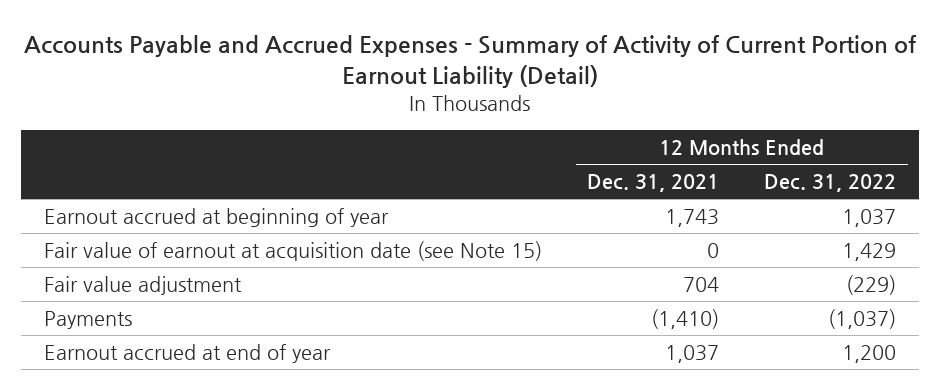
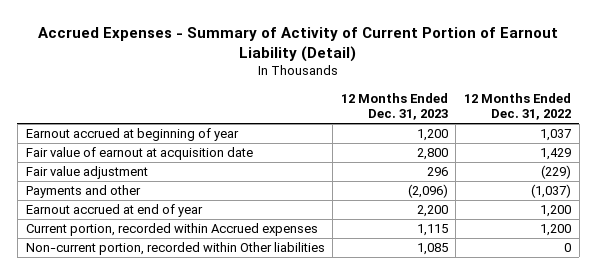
[24,34,918,89] Accounts Payable and Accrued Expenses - Summary of Activity of Current Portion of Earnout Liability (Detail) -> [38,26,559,62] Accrued Expenses - Summary of Activity of Current Portion of Earnout Liability (Detail)
[587,174,720,193] Dec. 31, 2021 -> none
none -> [340,92,448,121] 12 Months Ended Dec. 31, 2023
[43,240,542,261] Fair value of earnout at acquisition date (see Note 15) -> [25,147,253,161] Fair value of earnout at acquisition date
[43,310,132,329] Payments -> [25,185,141,199] Payments and other
none -> [25,223,318,237] Current portion, recorded within Accrued expenses
none -> [25,242,325,256] Non-current portion, recorded within Other liabilities

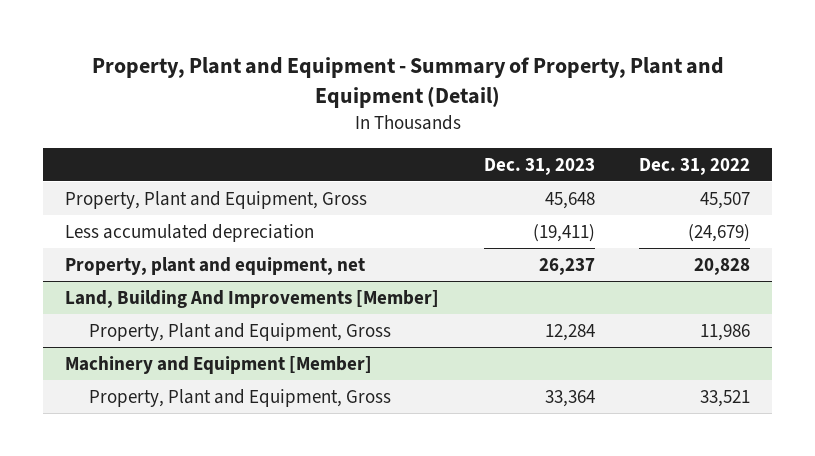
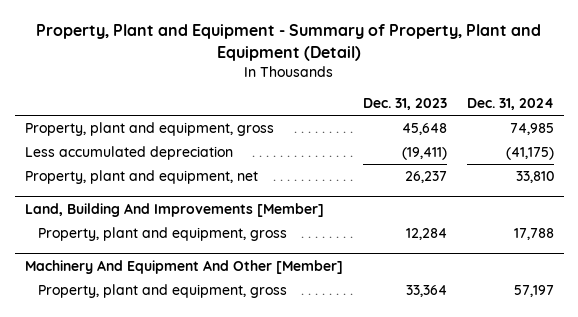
[639,157,751,175] Dec. 31, 2022 -> none
none -> [466,98,554,111] Dec. 31, 2024
[65,190,368,209] Property, Plant and Equipment, Gross -> [24,122,274,137] Property, plant and equipment, gross
[88,322,391,341] Property, Plant and Equipment, Gross -> [37,227,287,242] Property, plant and equipment, gross
[65,355,373,374] Machinery and Equipment [Member] -> [24,259,343,274] Machinery And Equipment And Other [Member]
[88,388,391,407] Property, Plant and Equipment, Gross -> [37,284,287,299] Property, plant and equipment, gross

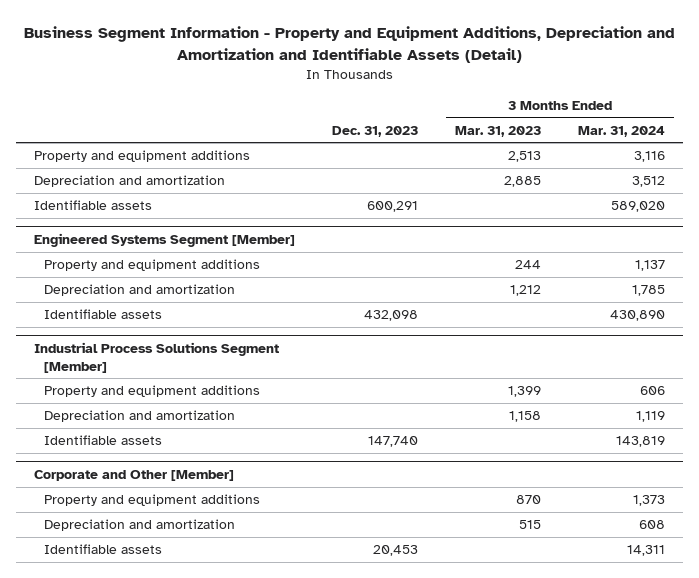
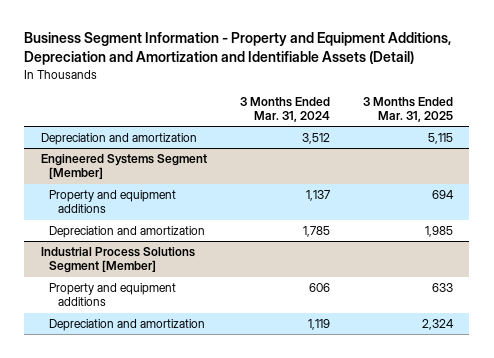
[332,125,419,137] Dec. 31, 2023 -> none
[454,125,541,137] Mar. 31, 2023 -> none
none -> [362,96,453,123] 3 Months Ended Mar. 31, 2025
[34,150,251,163] Property and equipment additions -> none
[34,200,153,211] Identifiable assets -> none
[44,309,163,320] Identifiable assets -> none
[44,435,163,446] Identifiable assets -> none
[34,470,235,482] Corporate and Other [Member] -> none
[44,494,261,507] Property and equipment additions -> none
[44,519,236,532] Depreciation and amortization -> none
[44,544,163,555] Identifiable assets -> none

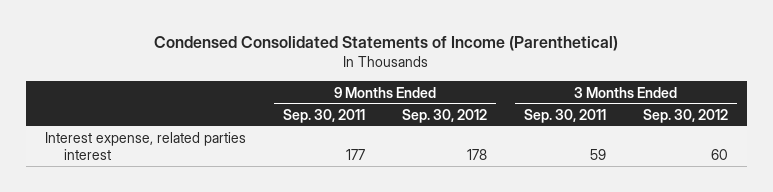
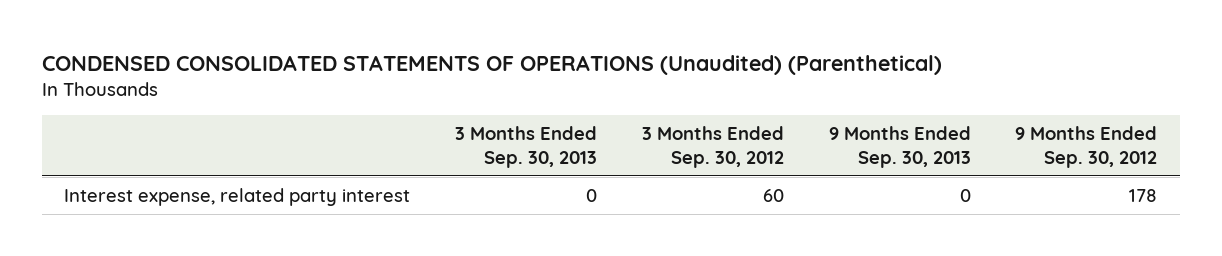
[154,36,619,52] Condensed Consolidated Statements of Income (Parenthetical) -> [41,54,942,75] CONDENSED CONSOLIDATED STATEMENTS OF OPERATIONS (Unaudited) (Parenthetical)
[282,108,365,123] Sep. 30, 2011 -> none
[524,108,607,123] Sep. 30, 2011 -> none
none -> [455,126,598,168] 3 Months Ended Sep. 30, 2013
none -> [828,126,971,168] 9 Months Ended Sep. 30, 2013
[44,132,246,161] Interest expense, related parties interest -> [64,188,411,207] Interest expense, related party interest

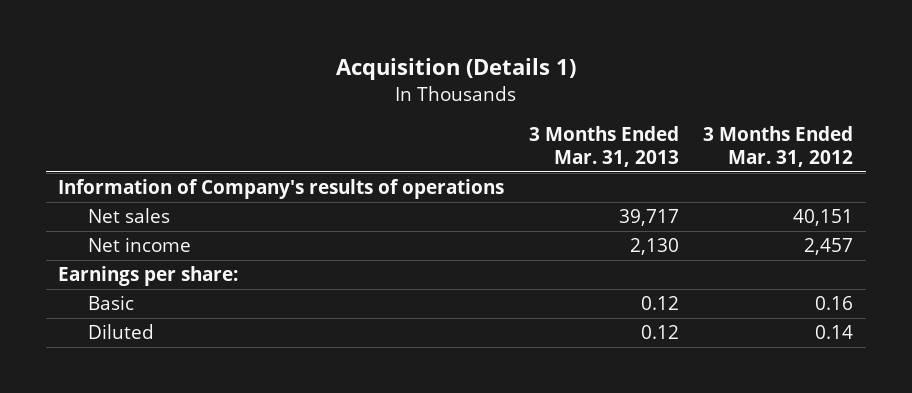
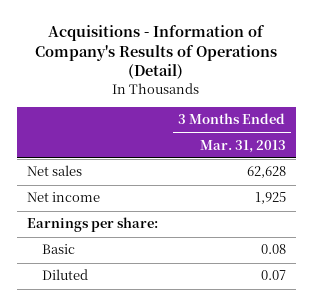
[335,58,576,81] Acquisition (Details 1) -> [35,24,278,80] Acquisitions - Information of Company's Results of Operations (Detail)
[703,126,854,168] 3 Months Ended Mar. 31, 2012 -> none
[58,179,505,200] Information of Company's results of operations -> none
[618,209,679,227] 39,717 -> [246,166,286,179] 62,628
[629,238,679,256] 2,130 -> [254,192,286,205] 1,925
[640,296,679,311] 0.12 -> [260,244,286,255] 0.08
[640,325,679,340] 0.12 -> [260,270,286,281] 0.07

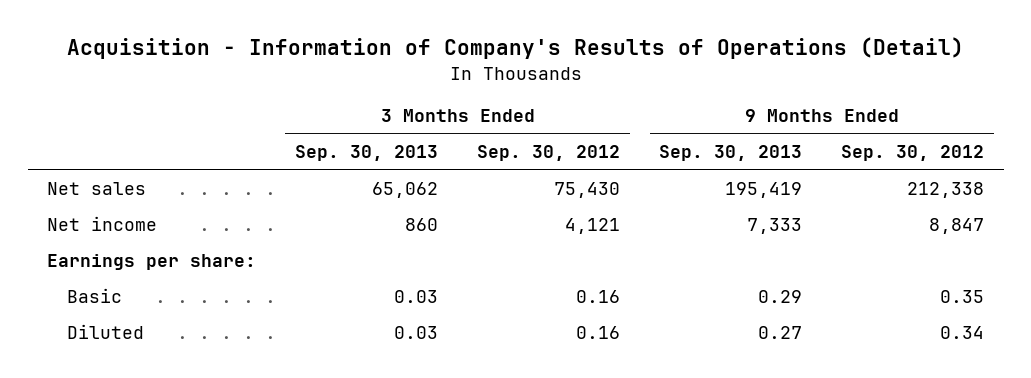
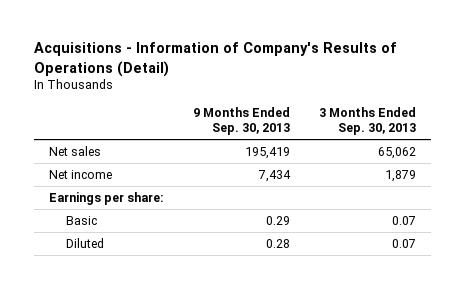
[66,37,964,60] Acquisition - Information of Company's Results of Operations (Detail) -> [34,42,398,77] Acquisitions - Information of Company's Results of Operations (Detail)
[477,144,621,161] Sep. 30, 2012 -> none
[841,144,985,161] Sep. 30, 2012 -> none
[405,217,439,231] 860 -> [385,169,417,182] 1,879
[747,217,803,234] 7,333 -> [257,169,291,182] 7,434
[394,289,439,303] 0.03 -> [392,215,417,225] 0.07
[394,325,439,339] 0.03 -> [392,238,417,248] 0.07
[758,325,803,339] 0.27 -> [265,238,290,248] 0.28

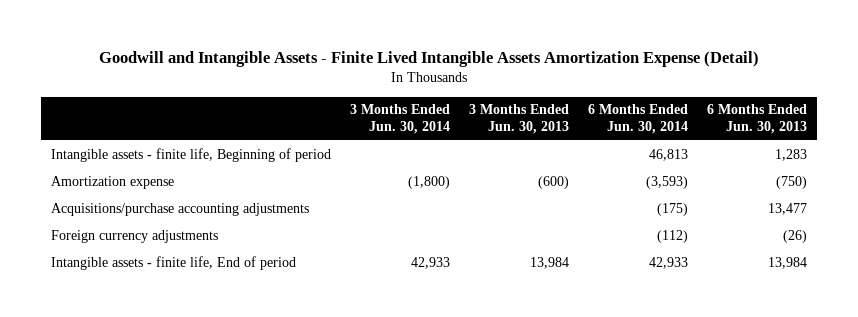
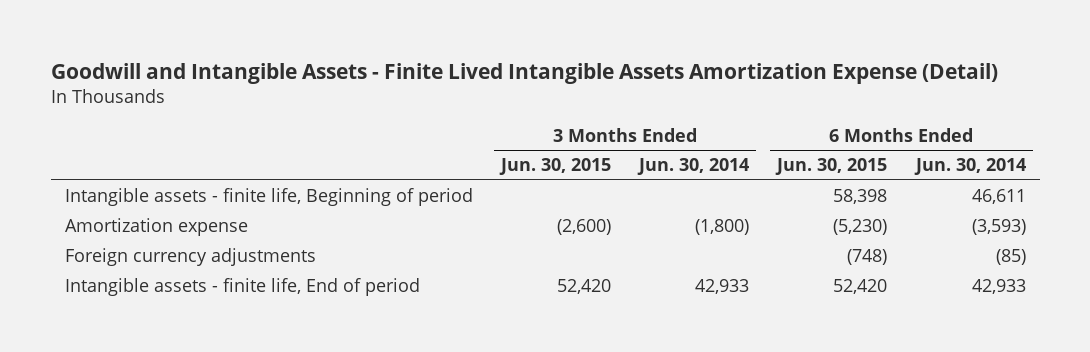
[468,104,569,135] 3 Months Ended Jun. 30, 2013 -> none
[707,104,808,135] 6 Months Ended Jun. 30, 2013 -> none
none -> [499,158,612,176] Jun. 30, 2015
none -> [775,158,888,176] Jun. 30, 2015
[648,148,688,161] 46,813 -> [971,189,1026,205] 46,611
[50,202,309,216] Acquisitions/purchase accounting adjustments -> none
[656,229,688,243] (112) -> [995,249,1026,266] (85)

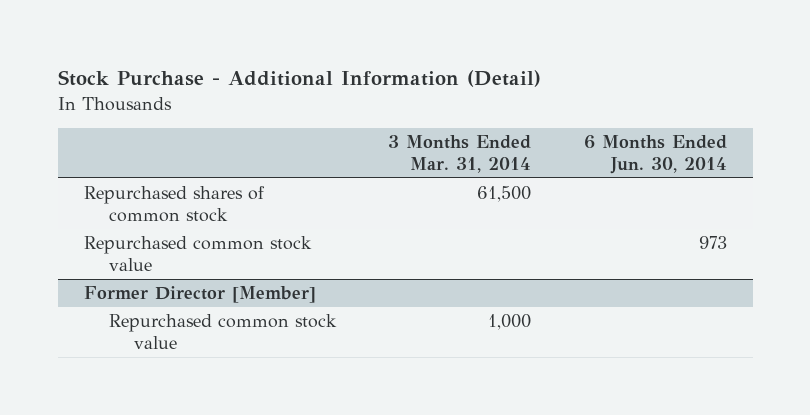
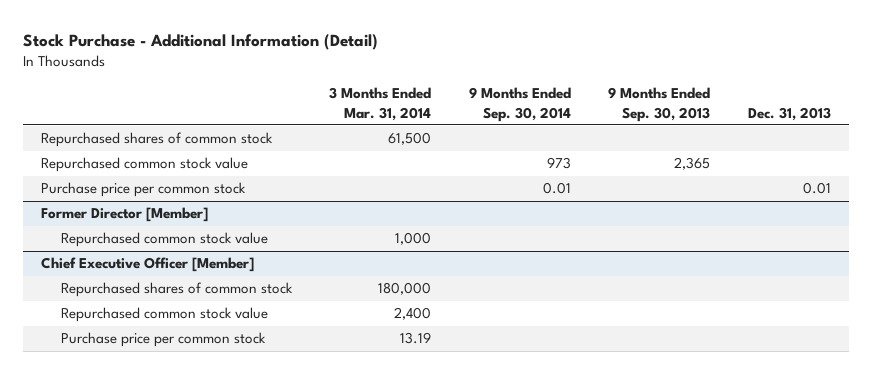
[583,134,727,174] 6 Months Ended Jun. 30, 2014 -> none
none -> [468,87,571,122] 9 Months Ended Sep. 30, 2014
none -> [608,87,711,122] 9 Months Ended Sep. 30, 2013
none -> [747,106,831,121] Dec. 31, 2013
none -> [41,182,247,198] Purchase price per common stock
none -> [41,257,255,273] Chief Executive Officer [Member]
none -> [60,282,293,298] Repurchased shares of common stock
none -> [60,307,268,323] Repurchased common stock value
none -> [60,332,266,348] Purchase price per common stock

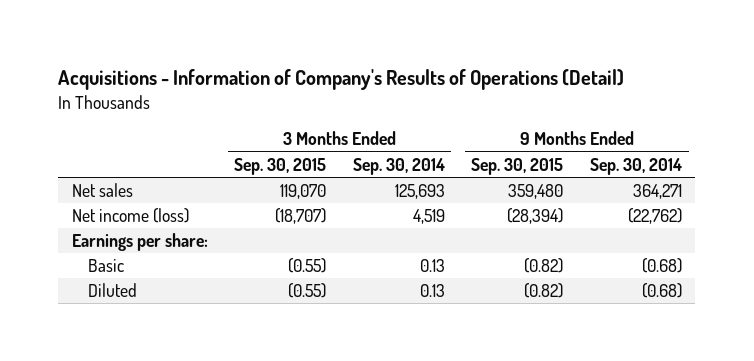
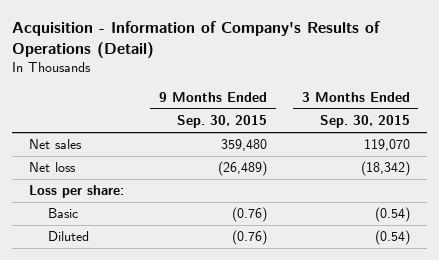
[58,69,625,91] Acquisitions - Information of Company's Results of Operations (Detail) -> [12,21,382,58] Acquisition - Information of Company's Results of Operations (Detail)
[352,157,445,175] Sep. 30, 2014 -> none
[589,157,682,175] Sep. 30, 2014 -> none
[71,208,189,224] Net income (loss) -> [29,162,77,173] Net loss
[275,208,327,225] (18,707) -> [360,161,410,177] (18,342)
[507,208,564,225] (28,394) -> [217,161,267,177] (26,489)
[71,233,208,252] Earnings per share: -> [29,185,125,199] Loss per share:
[288,258,327,274] (0.55) -> [374,207,410,223] (0.54)
[524,258,564,274] (0.82) -> [231,207,267,223] (0.76)
[288,283,327,299] (0.55) -> [374,230,410,246] (0.54)
[524,283,564,299] (0.82) -> [231,230,267,246] (0.76)

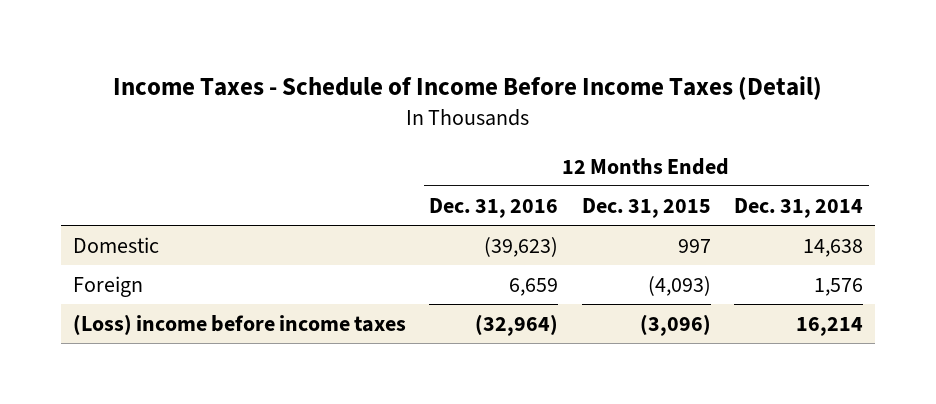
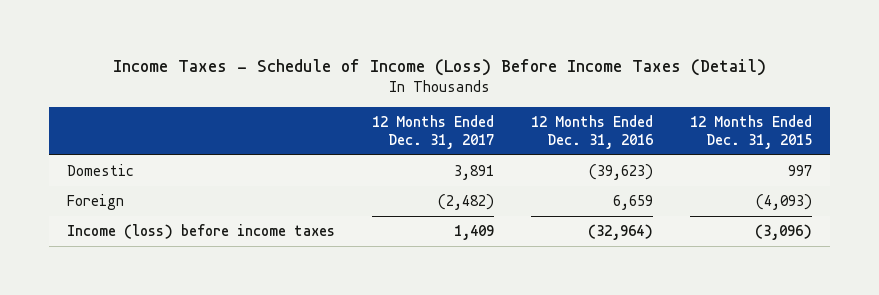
[113,76,823,101] Income Taxes - Schedule of Income Before Income Taxes (Detail) -> [112,58,766,76] Income Taxes - Schedule of Income (Loss) Before Income Taxes (Detail)
[734,197,864,218] Dec. 31, 2014 -> none
none -> [372,114,495,149] 12 Months Ended Dec. 31, 2017
[72,313,406,335] (Loss) income before income taxes -> [67,223,336,239] Income (loss) before income taxes

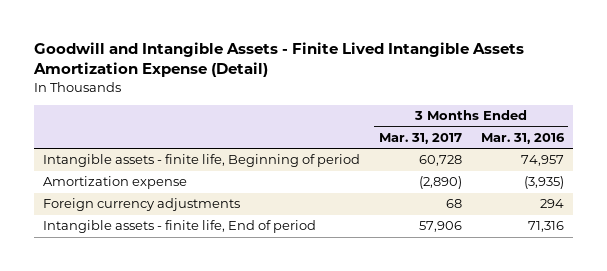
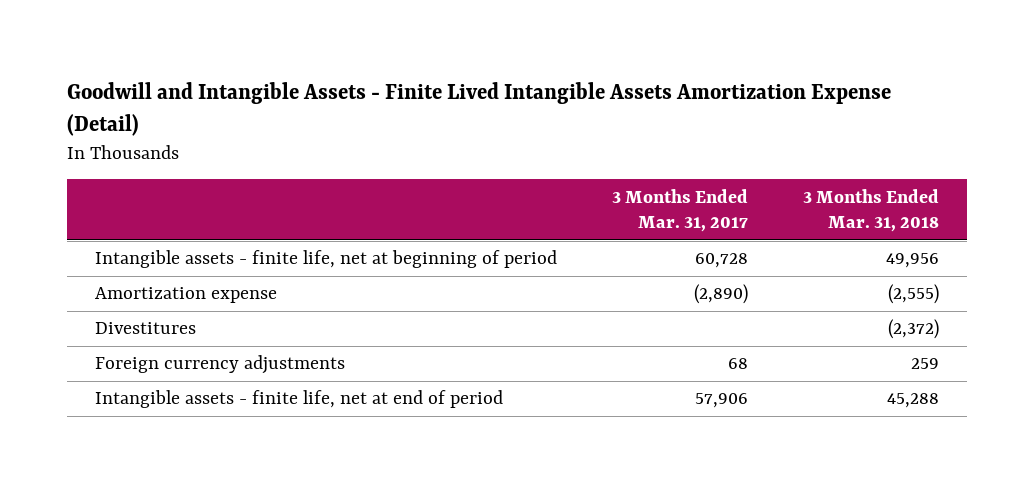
[480,133,565,145] Mar. 31, 2016 -> none
none -> [803,188,940,233] 3 Months Ended Mar. 31, 2018
[43,154,361,168] Intangible assets - finite life, Beginning of period -> [94,250,557,269] Intangible assets - finite life, net at beginning of period
none -> [94,322,196,335] Divestitures
[43,220,317,234] Intangible assets - finite life, End of period -> [94,390,503,409] Intangible assets - finite life, net at end of period

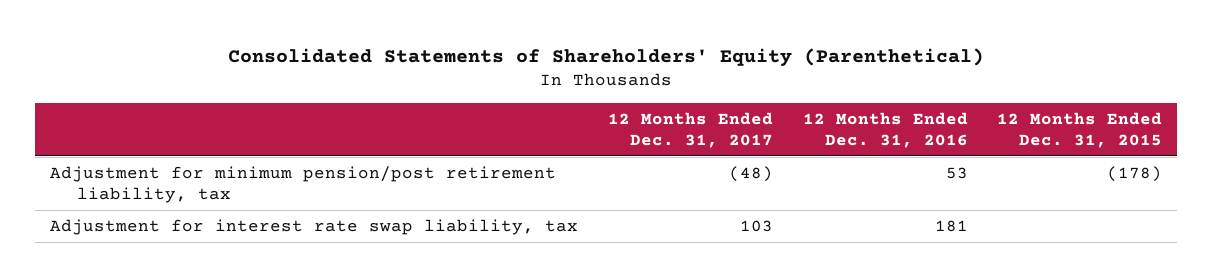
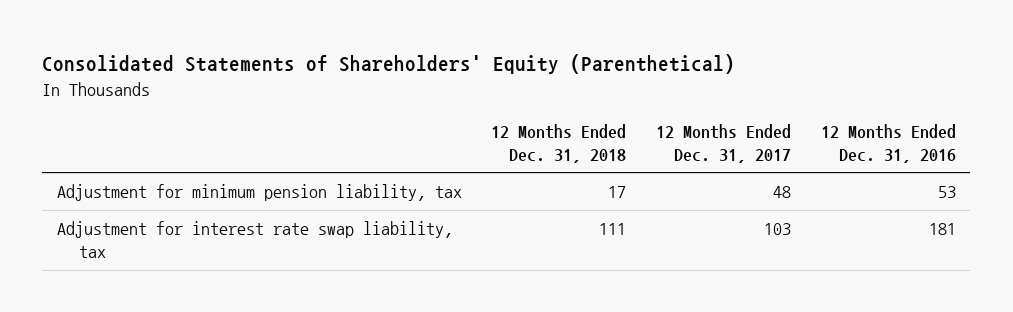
[997,111,1163,149] 12 Months Ended Dec. 31, 2015 -> none
none -> [491,123,627,163] 12 Months Ended Dec. 31, 2018
[50,165,557,204] Adjustment for minimum pension/post retirement liability, tax -> [56,184,462,202] Adjustment for minimum pension liability, tax
[728,165,773,182] (48) -> [773,186,792,199] 48

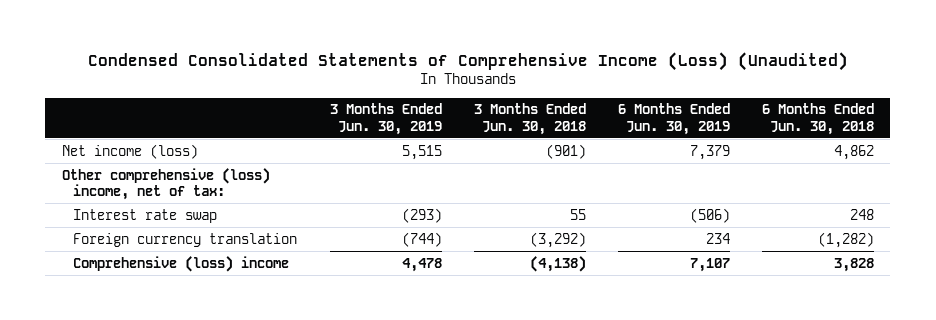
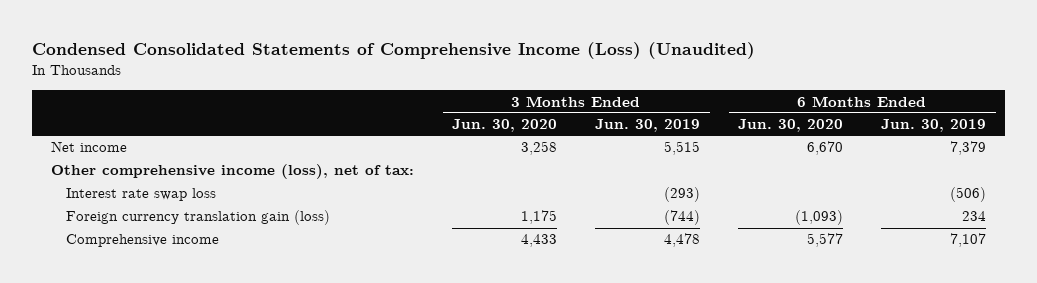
[473,103,586,135] 3 Months Ended Jun. 30, 2018 -> none
[762,103,875,135] 6 Months Ended Jun. 30, 2018 -> none
none -> [452,119,558,133] Jun. 30, 2020
none -> [738,119,844,133] Jun. 30, 2020
[61,143,198,159] Net income (loss) -> [50,141,127,153] Net income
[61,167,270,201] Other comprehensive (loss) income, net of tax: -> [50,164,414,180] Other comprehensive income (loss), net of tax:
[73,208,218,223] Interest rate swap -> [65,188,216,202] Interest rate swap loss
[73,232,298,247] Foreign currency translation -> [65,210,330,226] Foreign currency translation gain (loss)
[73,255,290,272] Comprehensive (loss) income -> [65,234,219,248] Comprehensive income

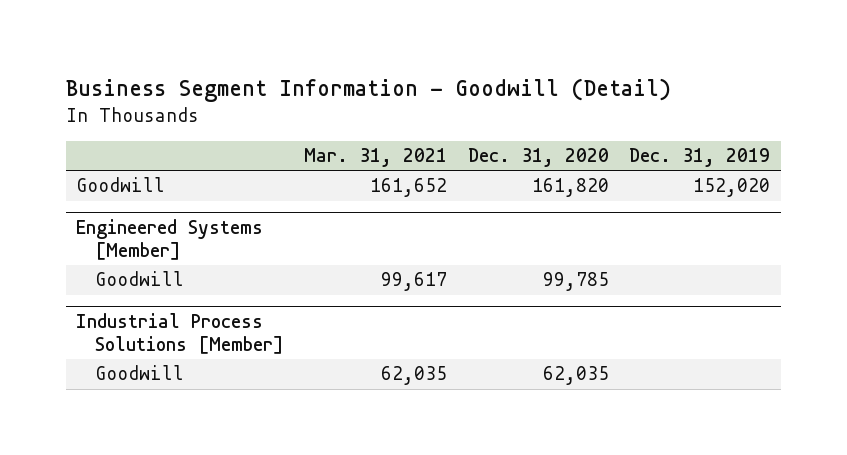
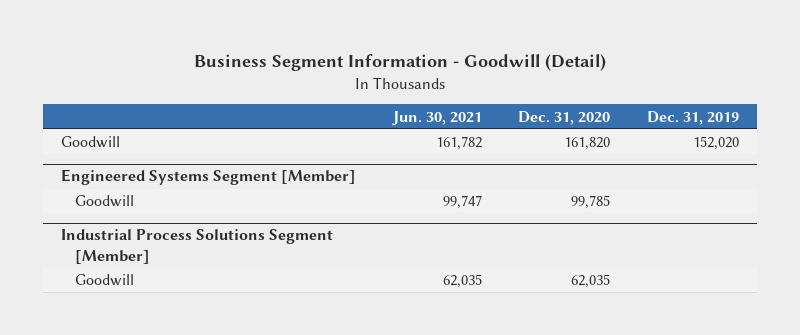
[304,148,448,168] Mar. 31, 2021 -> none
none -> [391,110,482,126] Jun. 30, 2021
[76,218,264,260] Engineered Systems [Member] -> [60,169,356,186] Engineered Systems Segment [Member]
[76,312,285,354] Industrial Process Solutions [Member] -> [60,229,333,264] Industrial Process Solutions Segment [Member]

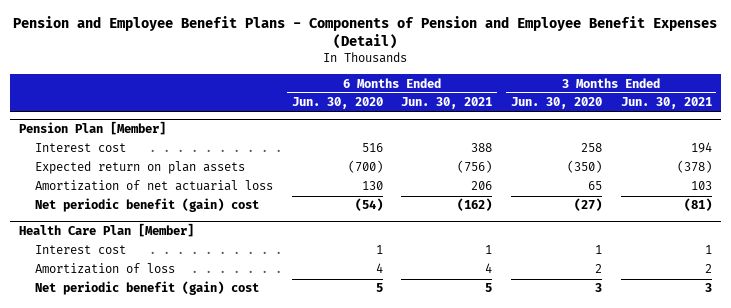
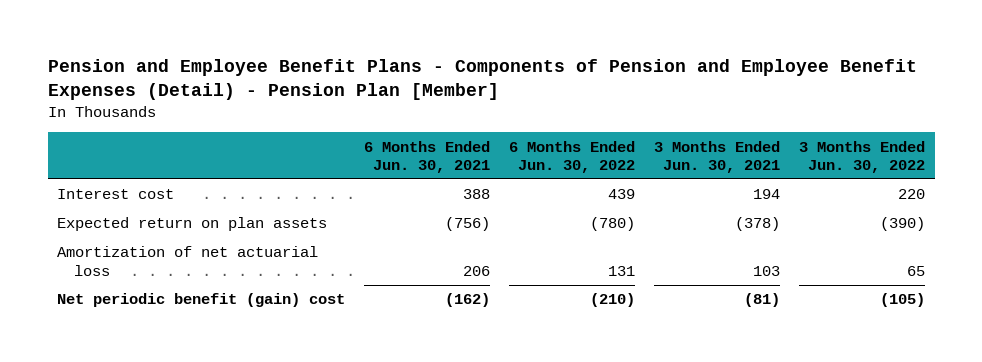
[13,16,718,50] Pension and Employee Benefit Plans - Components of Pension and Employee Benefit Expenses (Detail) -> [47,58,917,100] Pension and Employee Benefit Plans - Components of Pension and Employee Benefit Expenses (Detail) - Pension Plan [Member]
[291,97,383,110] Jun. 30, 2020 -> none
[511,97,603,110] Jun. 30, 2020 -> none
none -> [509,140,636,173] 6 Months Ended Jun. 30, 2022
none -> [799,140,926,173] 3 Months Ended Jun. 30, 2022
[19,121,167,136] Pension Plan [Member] -> none
[19,223,195,238] Health Care Plan [Member] -> none
[34,245,126,255] Interest cost -> none
[34,263,175,275] Amortization of loss -> none
[34,281,259,296] Net periodic benefit (gain) cost -> none

